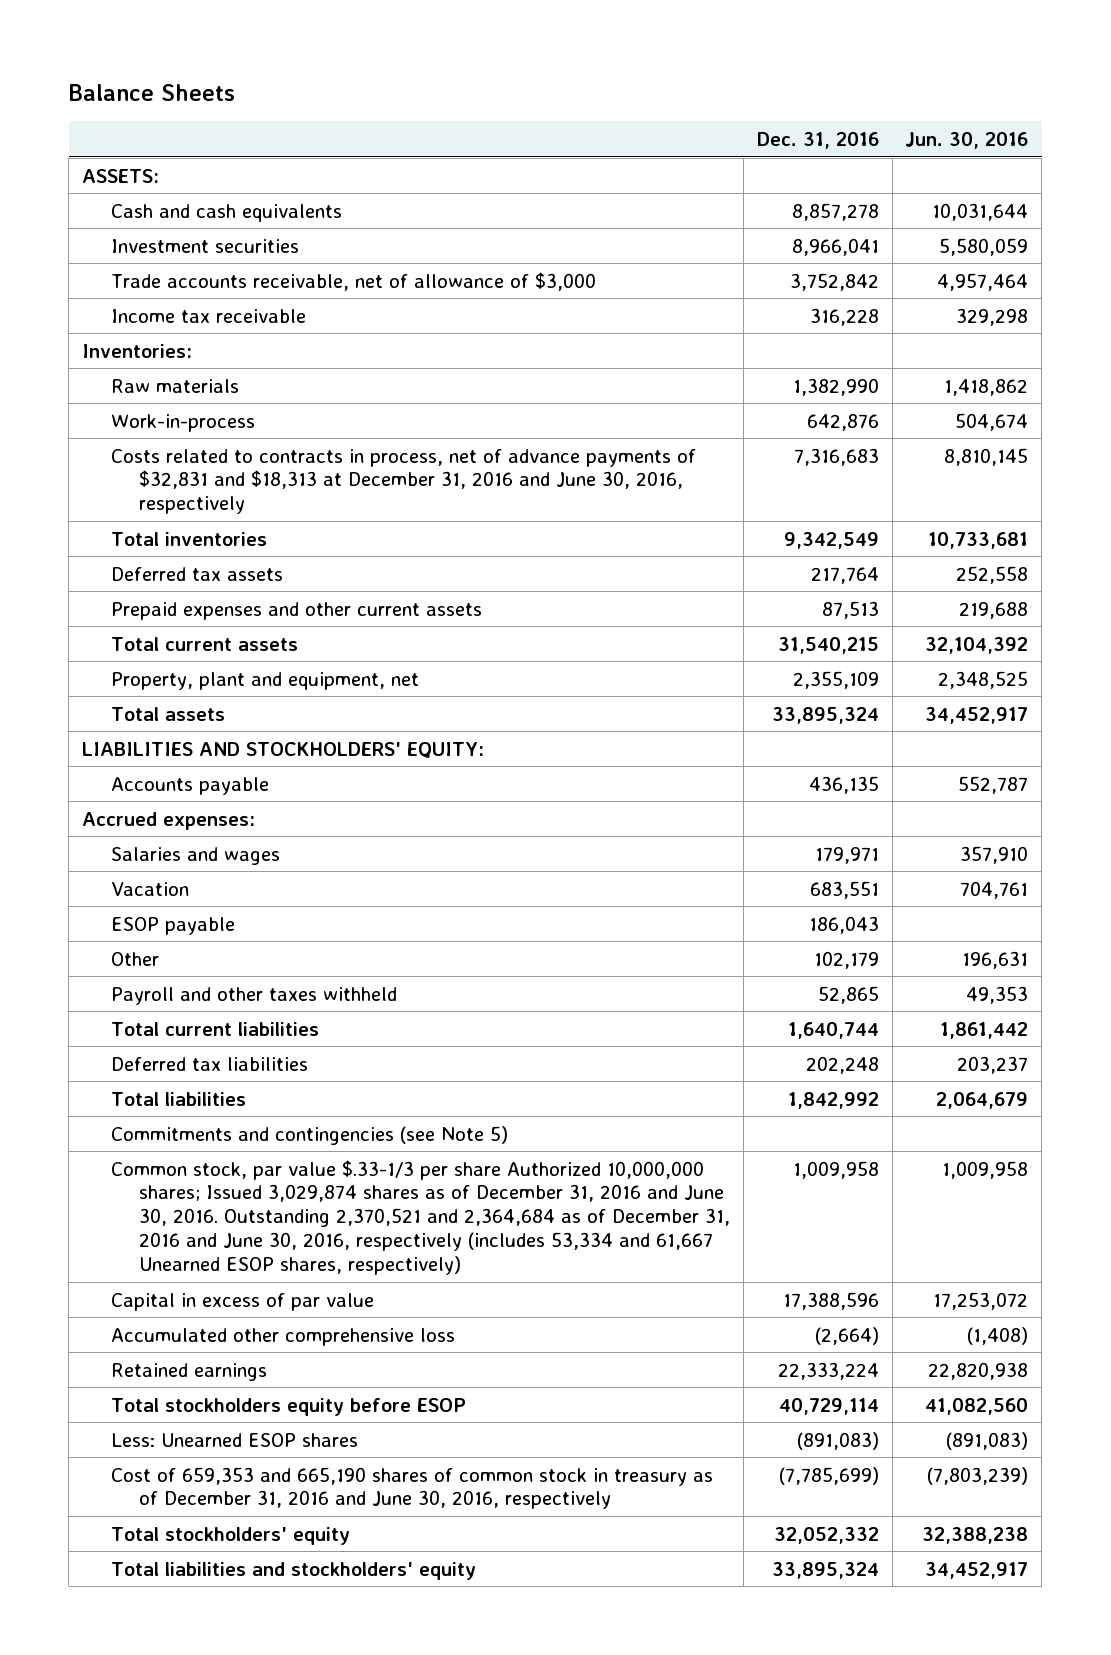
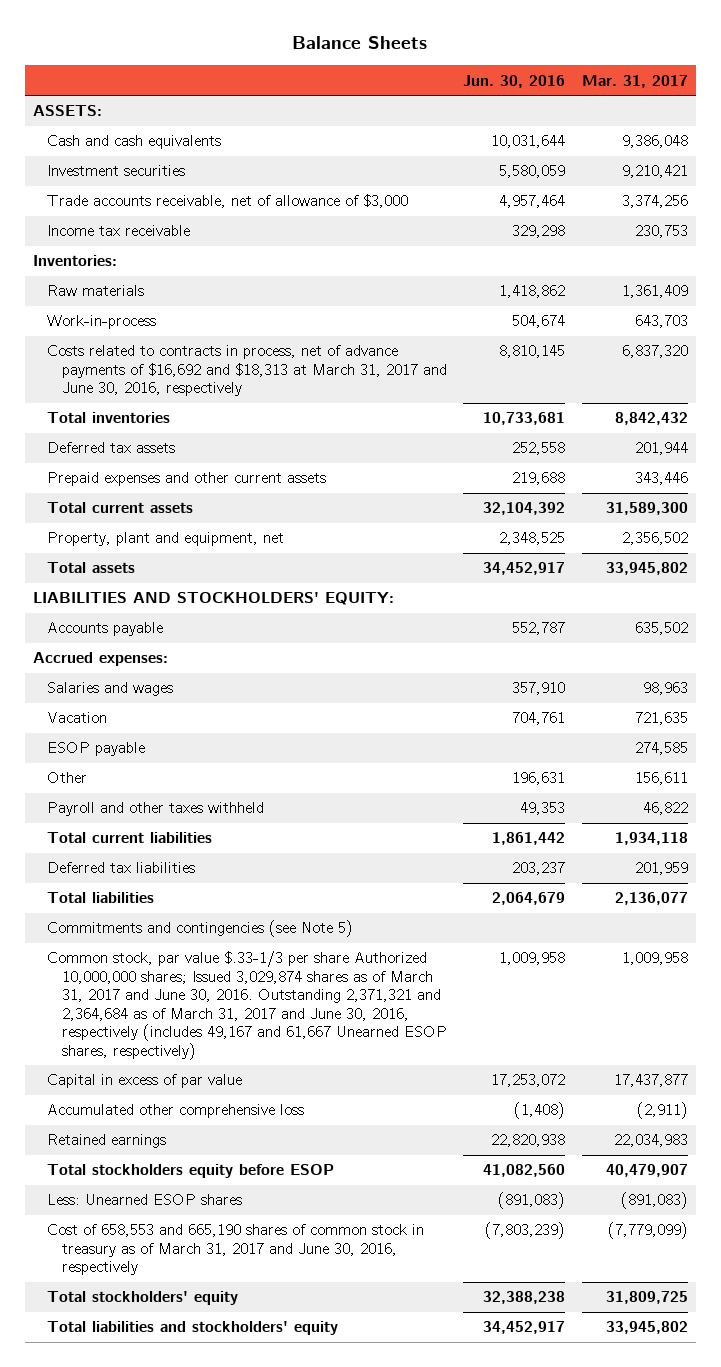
[756,131,879,149] Dec. 31, 2016 -> none
none -> [581,74,688,88] Mar. 31, 2017
[110,448,696,515] Costs related to contracts in process, net of advance payments of $32,831 and $18,313 at December 31, 2016 and June 30, 2016, respectively -> [47,345,447,397] Costs related to contracts in process, net of advance payments of $16,692 and $18,313 at March 31, 2017 and June 30, 2016, respectively
[110,1159,731,1275] Common stock, par value $.33-1/3 per share Authorized 10,000,000 shares; Issued 3,029,874 shares as of December 31, 2016 and June 30, 2016. Outstanding 2,370,521 and 2,364,684 as of December 31, 2016 and June 30, 2016, respectively (includes 53,334 and 61,667 Unearned ESOP shares, respectively) -> [47,951,447,1060] Common stock, par value $.33-1/3 per share Authorized 10,000,000 shares; Issued 3,029,874 shares as of March 31, 2017 and June 30, 2016. Outstanding 2,371,321 and 2,364,684 as of March 31, 2017 and June 30, 2016, respectively (includes 49,167 and 61,667 Unearned ESOP shares, respectively)
[110,1466,713,1510] Cost of 659,353 and 665,190 shares of common stock in treasury as of December 31, 2016 and June 30, 2016, respectively -> [47,1224,425,1276] Cost of 658,553 and 665,190 shares of common stock in treasury as of March 31, 2017 and June 30, 2016, respectively

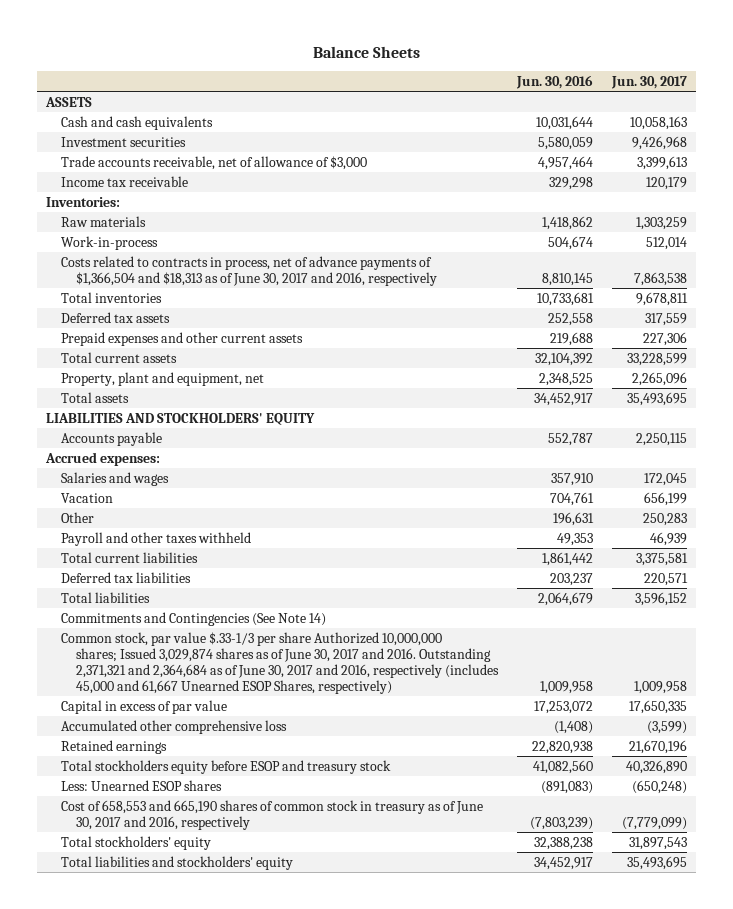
[581,74,688,88] Mar. 31, 2017 -> none
none -> [610,75,687,89] Jun. 30, 2017
[32,105,102,117] ASSETS: -> [45,96,93,107] ASSETS
[47,345,447,397] Costs related to contracts in process, net of advance payments of $16,692 and $18,313 at March 31, 2017 and June 30, 2016, respectively -> [61,255,437,286] Costs related to contracts in process, net of advance payments of $1,366,504 and $18,313 as of June 30, 2017 and 2016, respectively
[32,592,394,606] LIABILITIES AND STOCKHOLDERS' EQUITY: -> [46,412,316,425] LIABILITIES AND STOCKHOLDERS' EQUITY
[47,742,146,757] ESOP payable -> none
[47,920,354,938] Commitments and contingencies (see Note 5) -> [61,611,327,626] Commitments and Contingencies (See Note 14)
[47,951,447,1060] Common stock, par value $.33-1/3 per share Authorized 10,000,000 shares; Issued 3,029,874 shares as of March 31, 2017 and June 30, 2016. Outstanding 2,371,321 and 2,364,684 as of March 31, 2017 and June 30, 2016, respectively (includes 49,167 and 61,667 Unearned ESOP shares, respectively) -> [61,631,499,694] Common stock, par value $.33-1/3 per share Authorized 10,000,000 shares; Issued 3,029,874 shares as of June 30, 2017 and 2016. Outstanding 2,371,321 and 2,364,684 as of June 30, 2017 and 2016, respectively (includes 45,000 and 61,667 Unearned ESOP Shares, respectively)
[47,1164,335,1179] Total stockholders equity before ESOP -> [61,759,392,774] Total stockholders equity before ESOP and treasury stock
[47,1224,425,1276] Cost of 658,553 and 665,190 shares of common stock in treasury as of March 31, 2017 and June 30, 2016, respectively -> [61,799,484,830] Cost of 658,553 and 665,190 shares of common stock in treasury as of June 30, 2017 and 2016, respectively

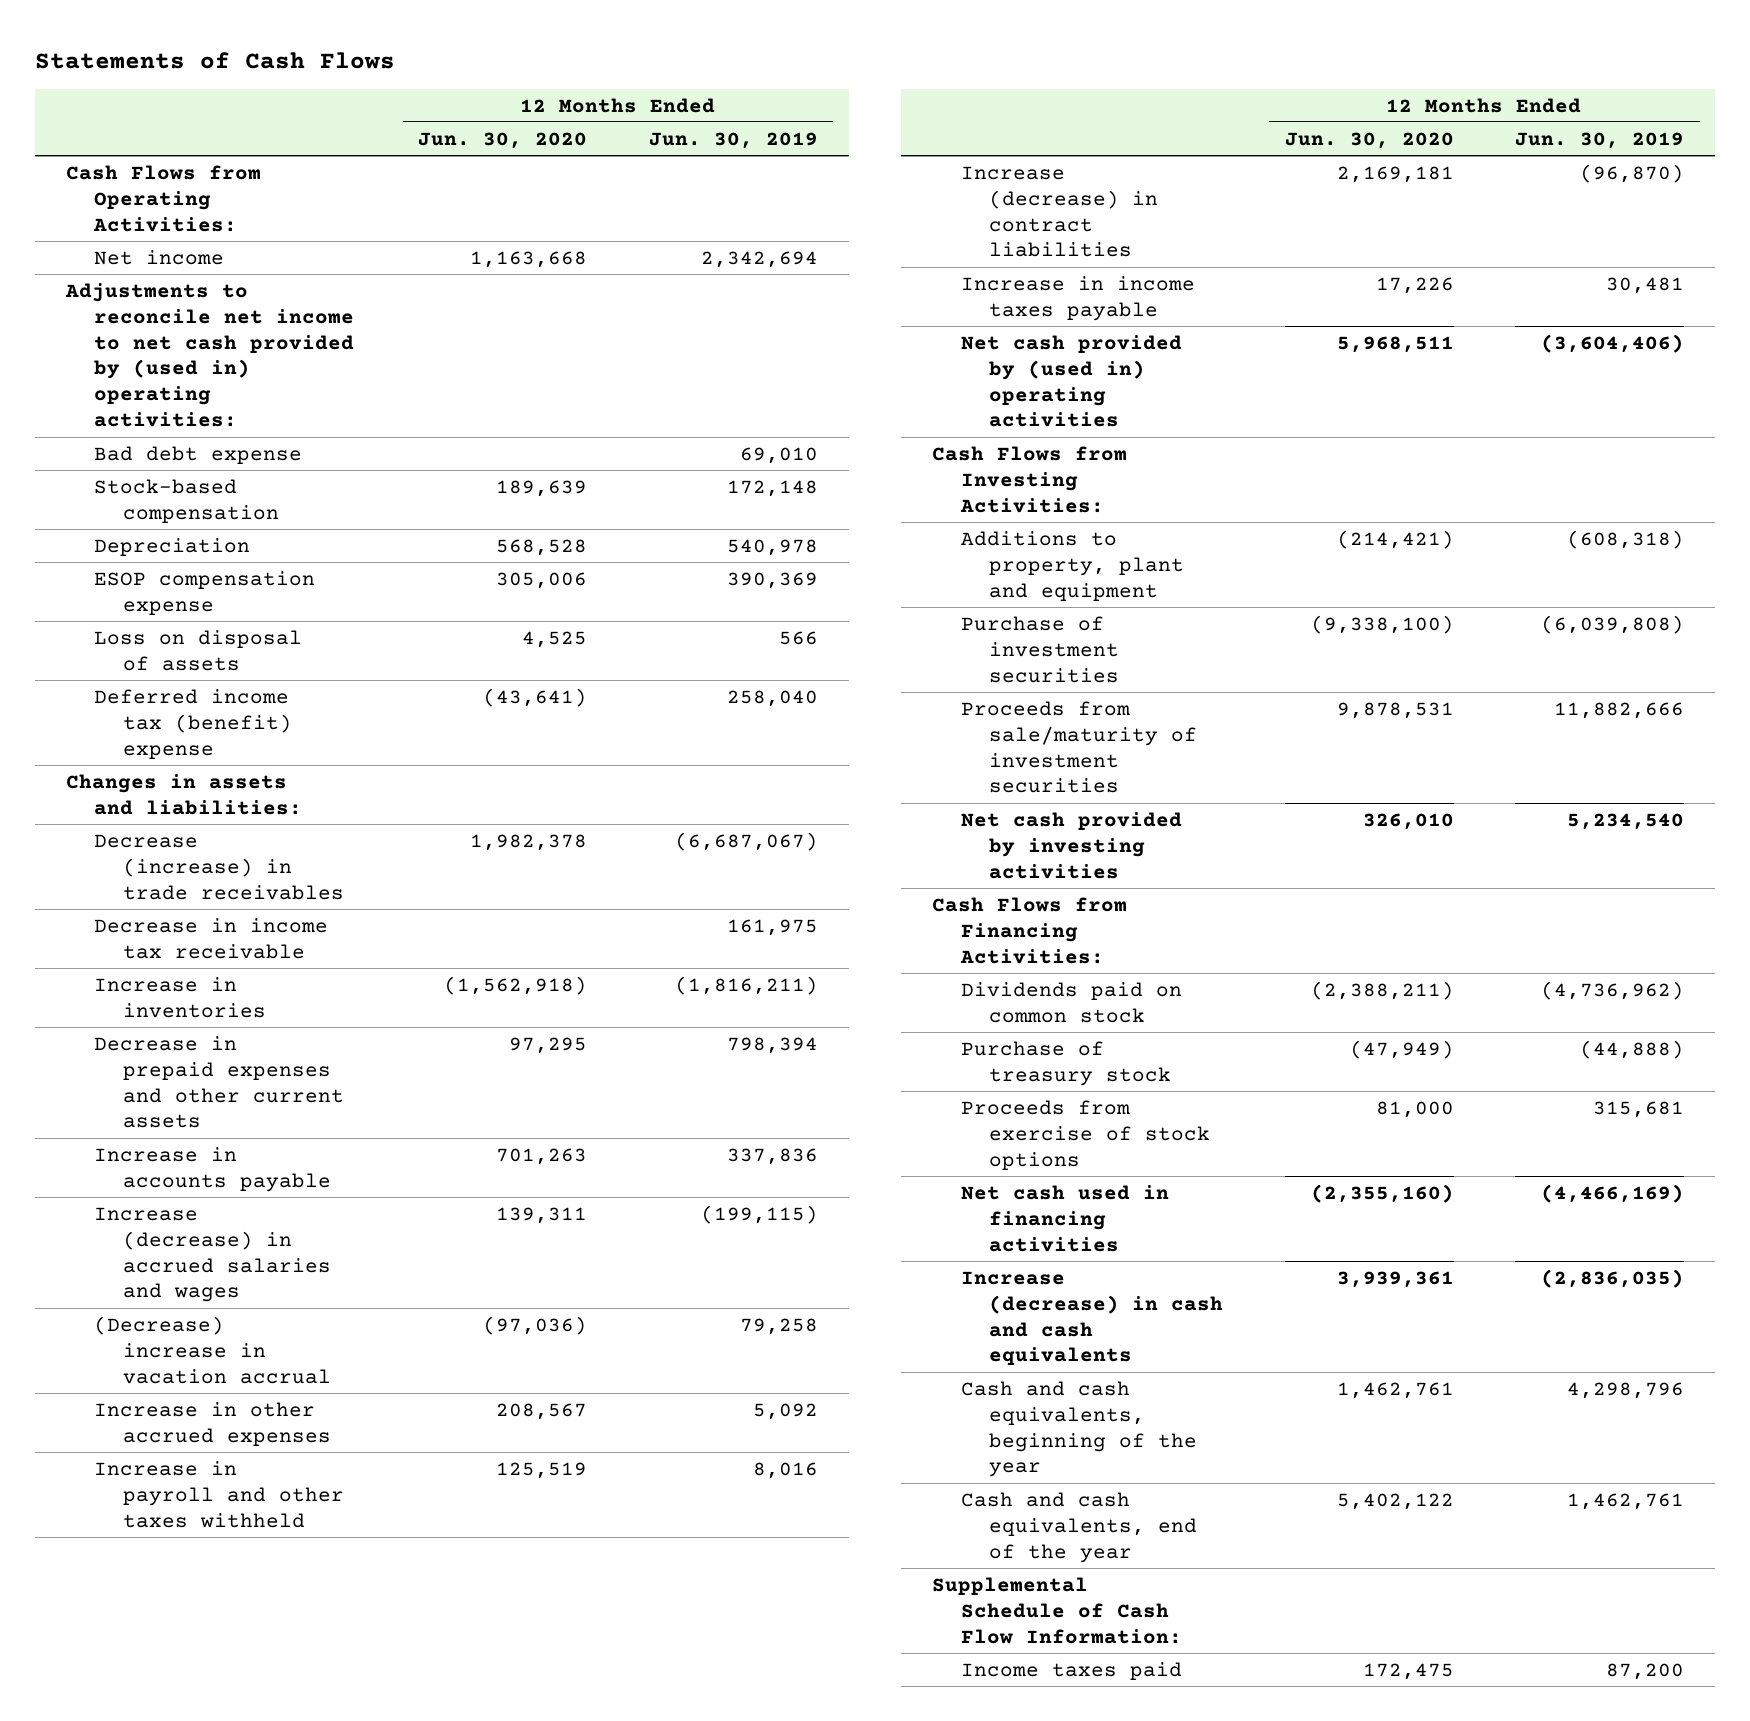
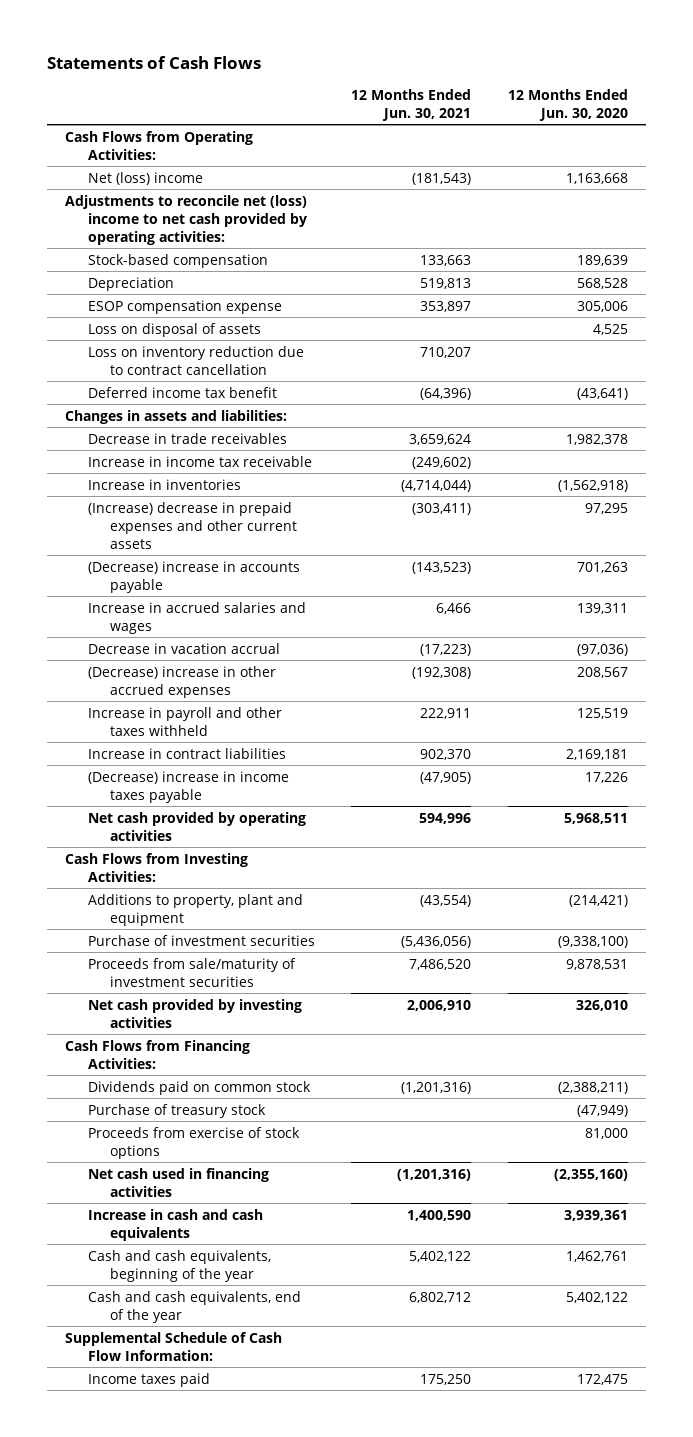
[648,131,818,149] Jun. 30, 2019 -> none
none -> [351,88,472,121] 12 Months Ended Jun. 30, 2021
[94,445,303,464] Bad debt expense -> none
[94,249,225,265] Net income -> [87,171,203,185] Net (loss) income
[64,282,355,428] Adjustments to reconcile net income to net cash provided by (used in) operating activities: -> [65,194,308,245] Adjustments to reconcile net (loss) income to net cash provided by operating activities:
none -> [87,345,304,375] Loss on inventory reduction due to contract cancellation
[94,688,292,759] Deferred income tax (benefit) expense -> [87,386,277,398] Deferred income tax benefit
[94,833,344,900] Decrease (increase) in trade receivables -> [87,432,287,444] Decrease in trade receivables
[94,917,329,959] Decrease in income tax receivable -> [87,455,312,467] Increase in income tax receivable
[94,1035,344,1129] Decrease in prepaid expenses and other current assets -> [87,501,298,549] (Increase) decrease in prepaid expenses and other current assets
[94,1146,331,1192] Increase in accounts payable -> [87,560,300,593] (Decrease) increase in accounts payable
[94,1206,331,1303] Increase (decrease) in accrued salaries and wages -> [87,601,306,634] Increase in accrued salaries and wages
[94,1315,331,1384] (Decrease) increase in vacation accrual -> [87,642,280,654] Decrease in vacation accrual
[94,1401,331,1446] Increase in other accrued expenses -> [87,665,276,698] (Decrease) increase in other accrued expenses
[960,165,1159,258] Increase (decrease) in contract liabilities -> [87,747,286,759] Increase in contract liabilities
[960,275,1195,321] Increase in income taxes payable -> [87,770,289,803] (Decrease) increase in income taxes payable
[960,334,1182,428] Net cash provided by (used in) operating activities -> [87,811,306,841] Net cash provided by operating activities
[960,1270,1224,1366] Increase (decrease) in cash and cash equivalents -> [87,1208,263,1241] Increase in cash and cash equivalents

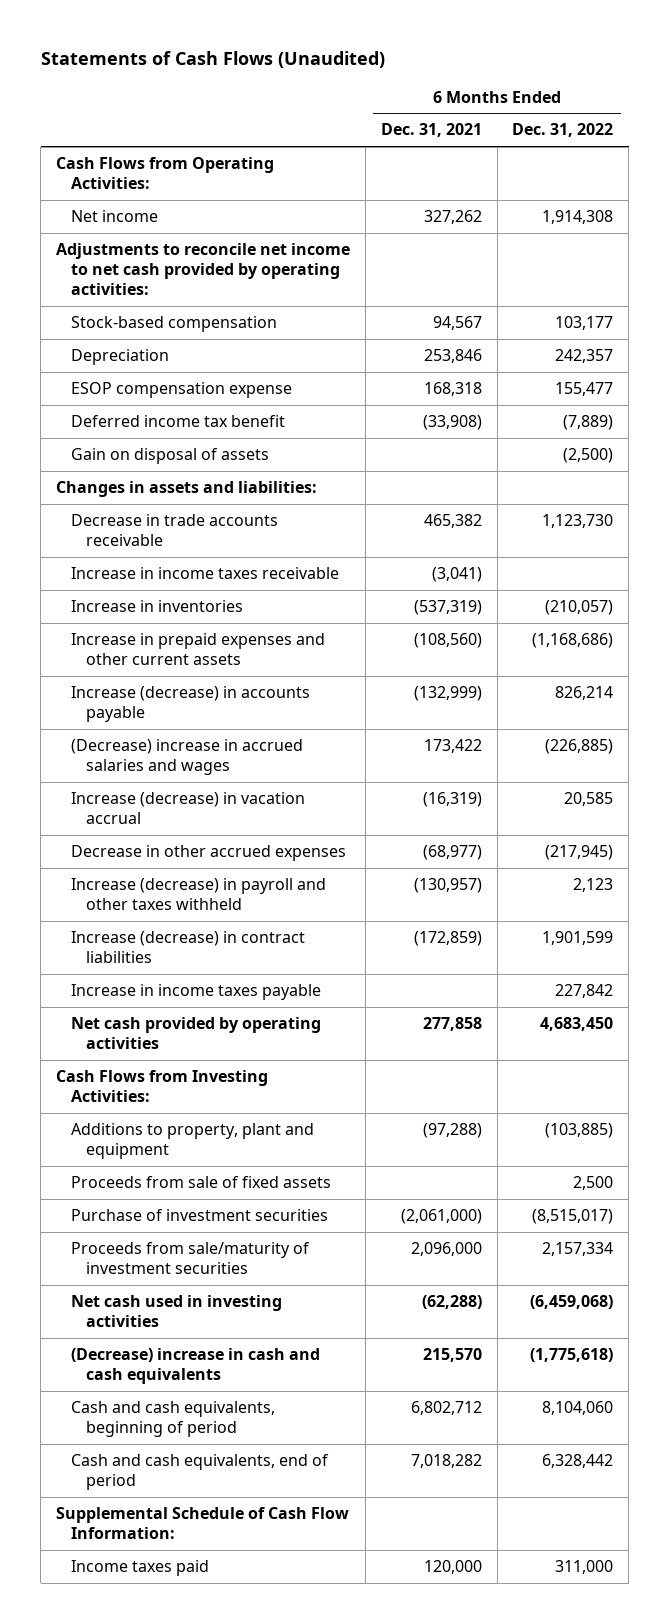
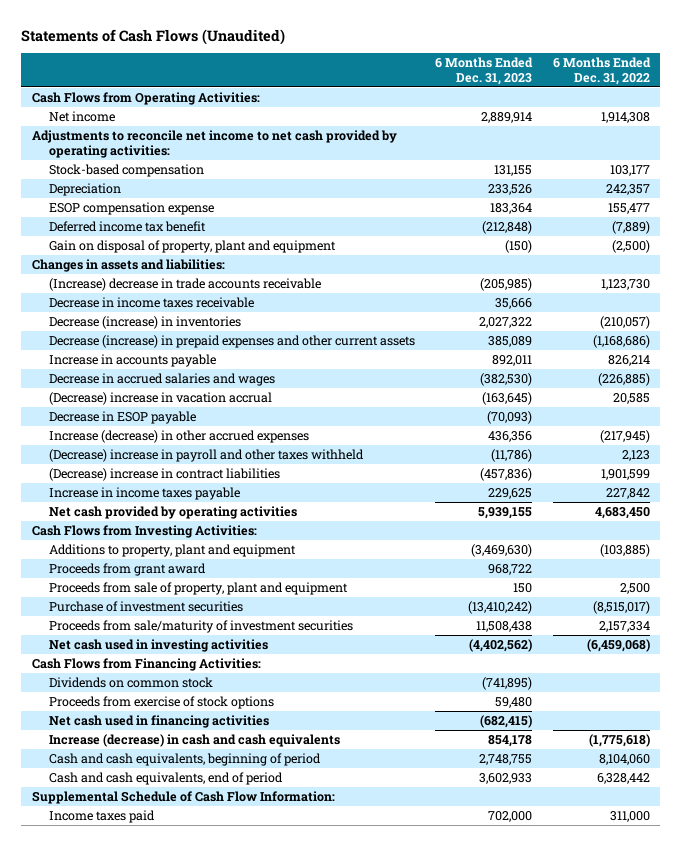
[380,123,482,138] Dec. 31, 2021 -> none
none -> [435,57,534,85] 6 Months Ended Dec. 31, 2023
[71,447,270,464] Gain on disposal of assets -> none
none -> [48,239,336,253] Gain on disposal of property, plant and equipment
[71,513,279,547] Decrease in trade accounts receivable -> [48,277,321,291] (Increase) decrease in trade accounts receivable
[71,566,340,579] Increase in income taxes receivable -> [48,296,254,308] Decrease in income taxes receivable
[71,599,244,612] Increase in inventories -> [48,315,241,329] Decrease (increase) in inventories
[71,632,326,666] Increase in prepaid expenses and other current assets -> [48,334,415,348] Decrease (increase) in prepaid expenses and other current assets
[71,685,311,723] Increase (decrease) in accounts payable -> [48,353,216,367] Increase in accounts payable
[71,738,304,776] (Decrease) increase in accrued salaries and wages -> [48,372,275,386] Decrease in accrued salaries and wages
[71,791,306,825] Increase (decrease) in vacation accrual -> [48,391,272,405] (Decrease) increase in vacation accrual
none -> [48,410,196,424] Decrease in ESOP payable
[71,844,347,861] Decrease in other accrued expenses -> [48,429,309,443] Increase (decrease) in other accrued expenses
[71,877,327,911] Increase (decrease) in payroll and other taxes withheld -> [48,448,364,462] (Decrease) increase in payroll and other taxes withheld
[71,930,306,964] Increase (decrease) in contract liabilities -> [48,467,280,481] (Decrease) increase in contract liabilities
[71,1175,332,1188] Proceeds from sale of fixed assets -> none
none -> [48,562,206,576] Proceeds from grant award
none -> [48,581,348,595] Proceeds from sale of property, plant and equipment
none -> [31,657,261,671] Cash Flows from Financing Activities:
none -> [48,676,213,688] Dividends on common stock
none -> [48,695,274,709] Proceeds from exercise of stock options
none -> [48,714,269,728] Net cash used in financing activities
[71,1347,321,1385] (Decrease) increase in cash and cash equivalents -> [48,733,340,747] Increase (decrease) in cash and cash equivalents

